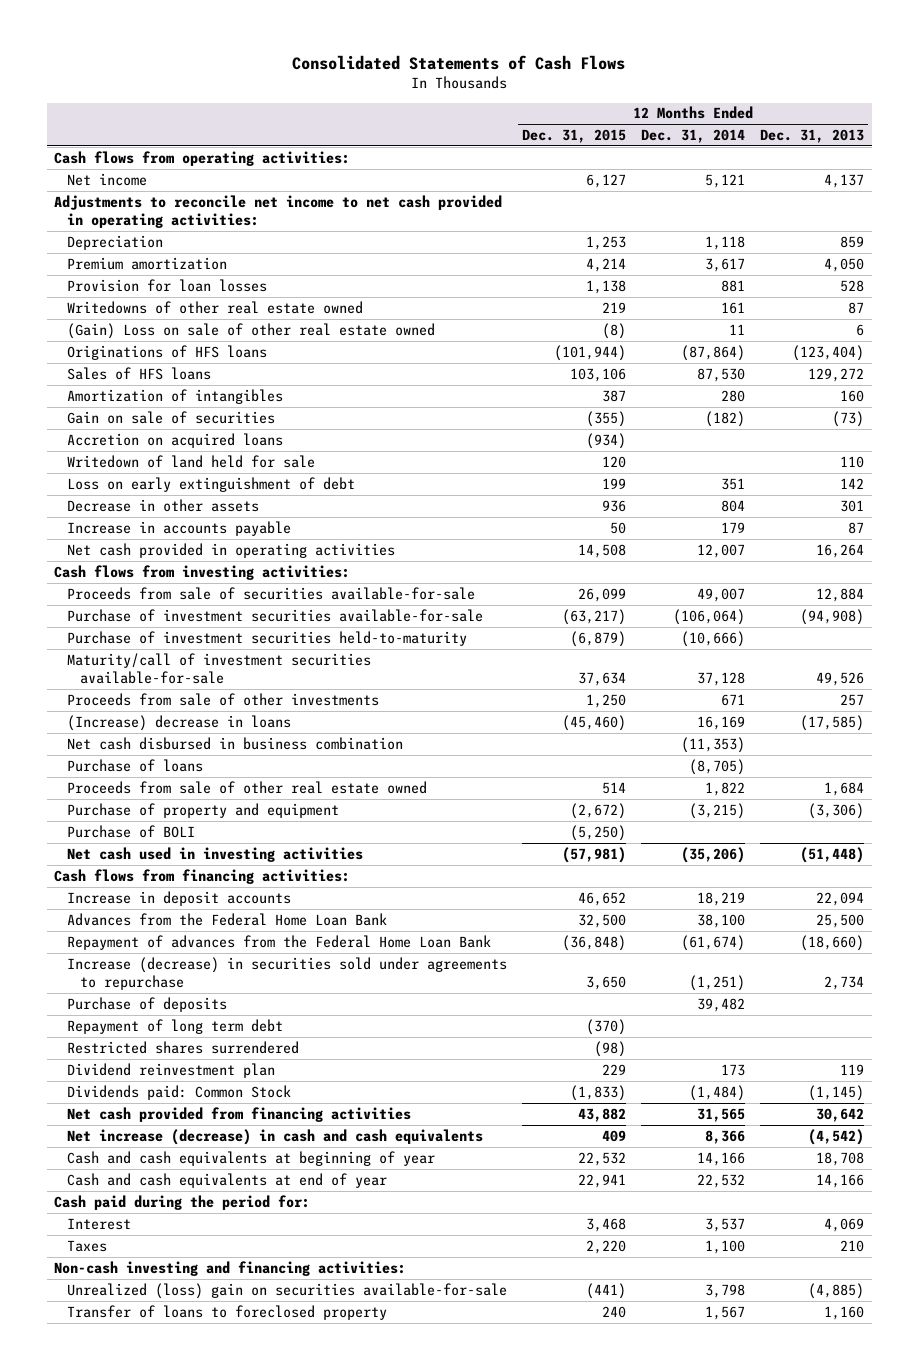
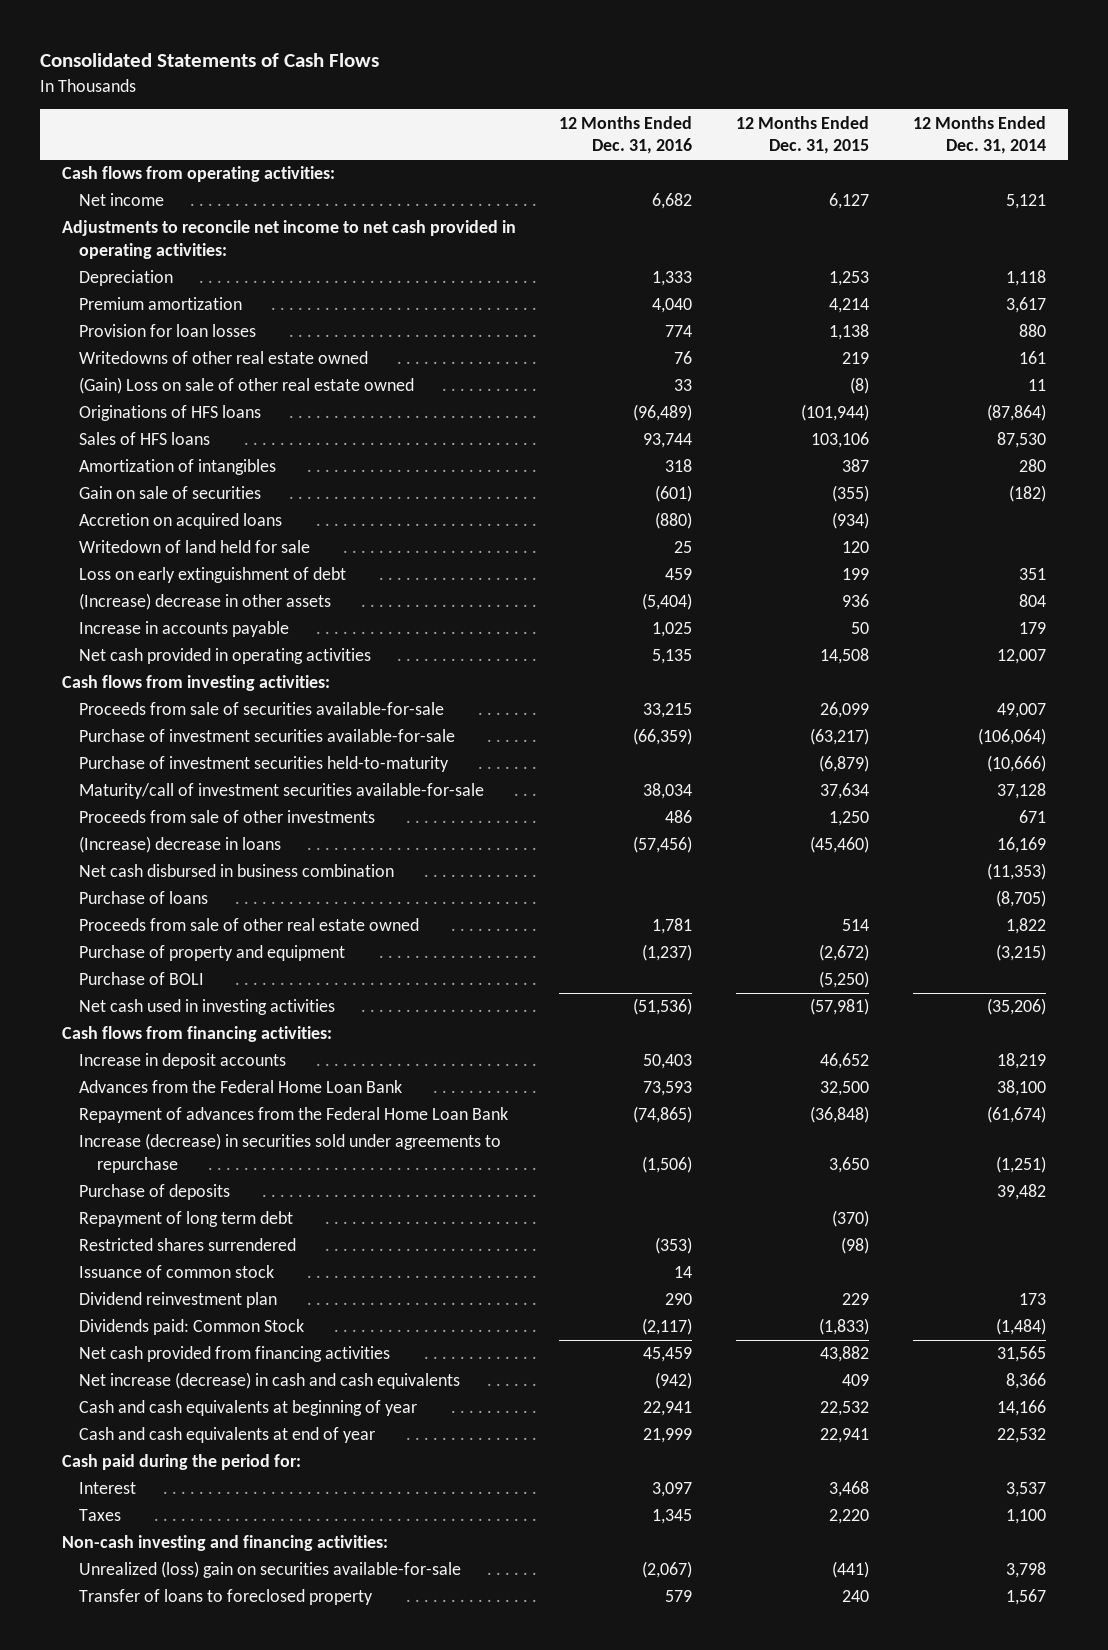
[760,129,865,144] Dec. 31, 2013 -> none
none -> [559,115,693,155] 12 Months Ended Dec. 31, 2016
[721,279,746,292] 881 -> [1019,324,1047,338] 880
[67,498,260,512] Decrease in other assets -> [79,593,332,611] (Increase) decrease in other assets
none -> [79,1265,275,1279] Issuance of common stock

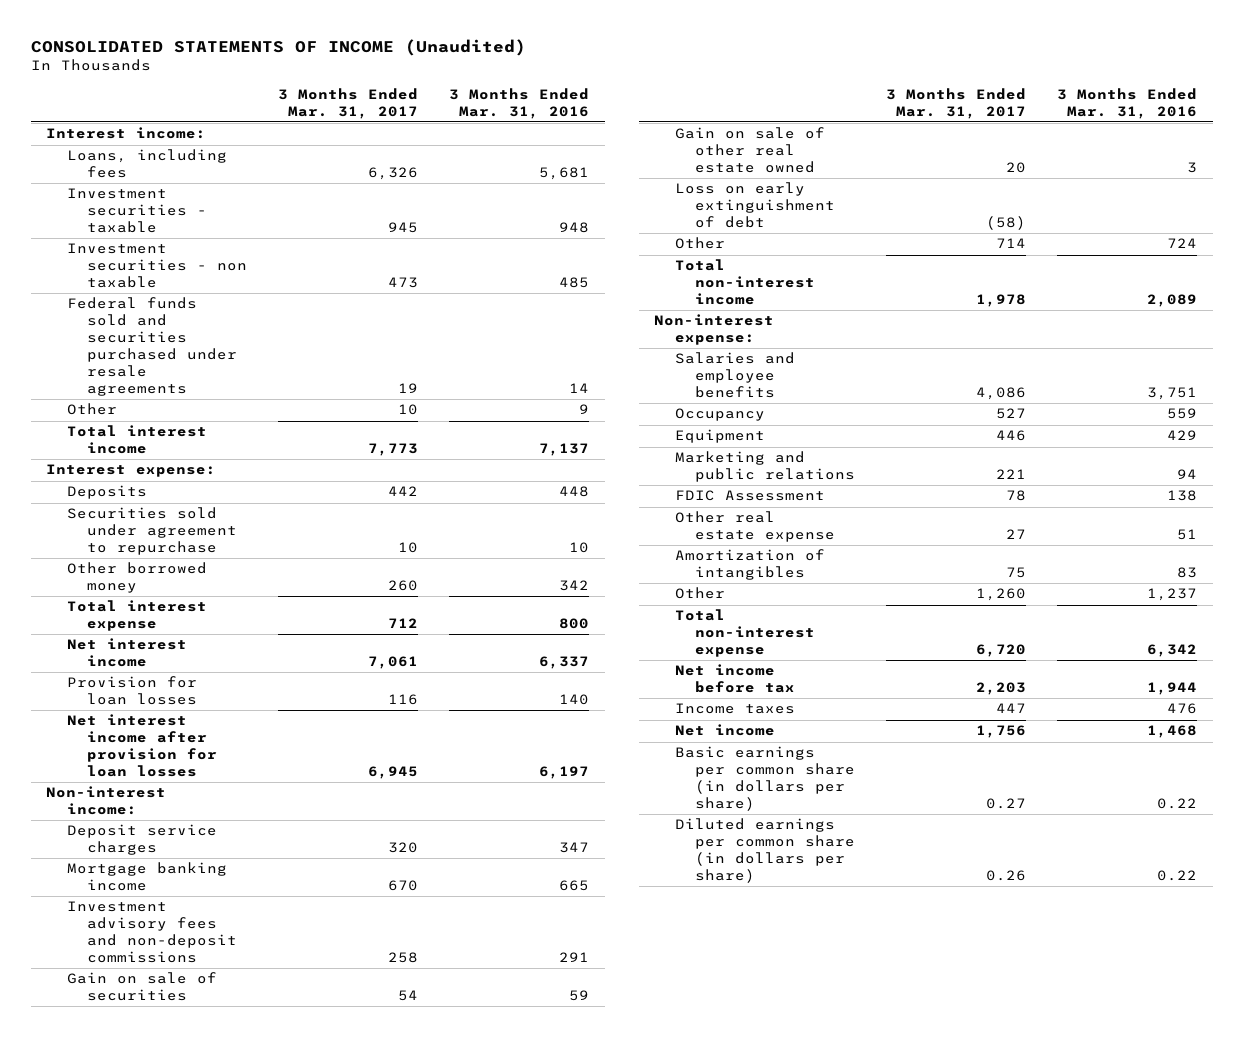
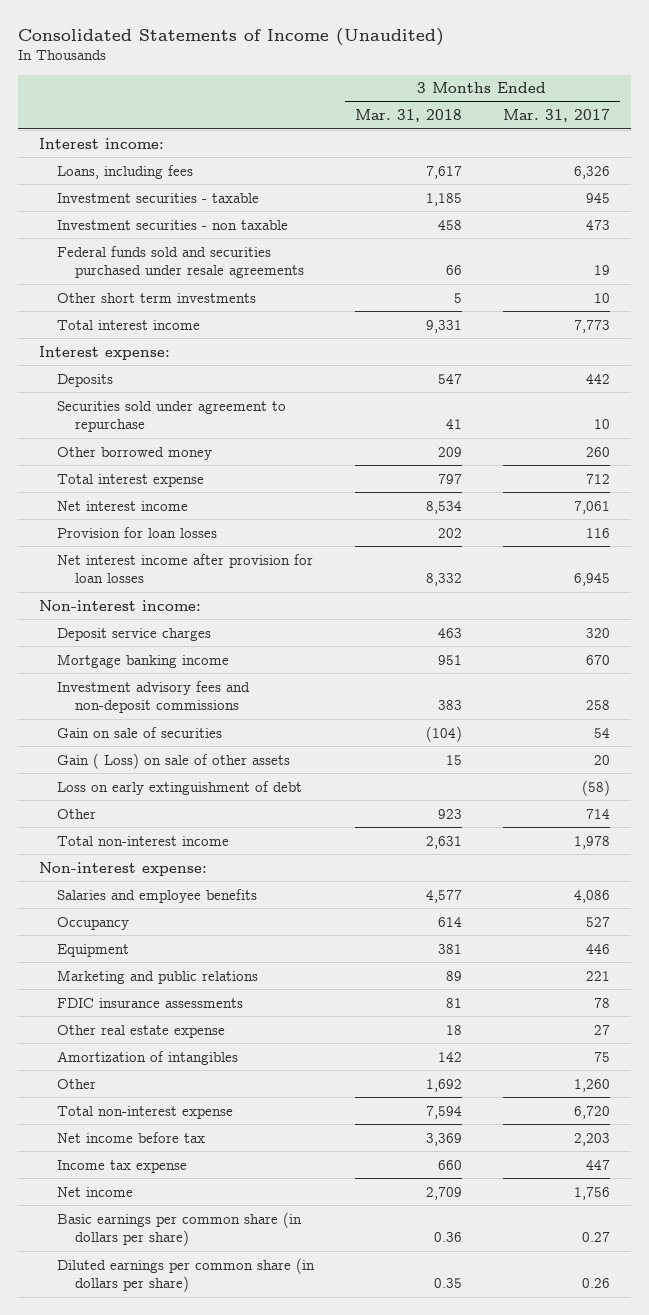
[30,38,526,56] CONSOLIDATED STATEMENTS OF INCOME (Unaudited) -> [18,27,445,46] Consolidated Statements of Income (Unaudited)
[449,88,590,119] 3 Months Ended Mar. 31, 2016 -> none
none -> [354,109,462,123] Mar. 31, 2018
[66,403,117,416] Other -> [56,292,256,303] Other short term investments
[674,127,825,174] Gain on sale of other real estate owned -> [56,752,290,769] Gain ( Loss) on sale of other assets
[674,490,825,502] FDIC Assessment -> [56,997,243,1008] FDIC insurance assessments
[674,703,795,715] Income taxes -> [56,1159,187,1173] Income tax expense

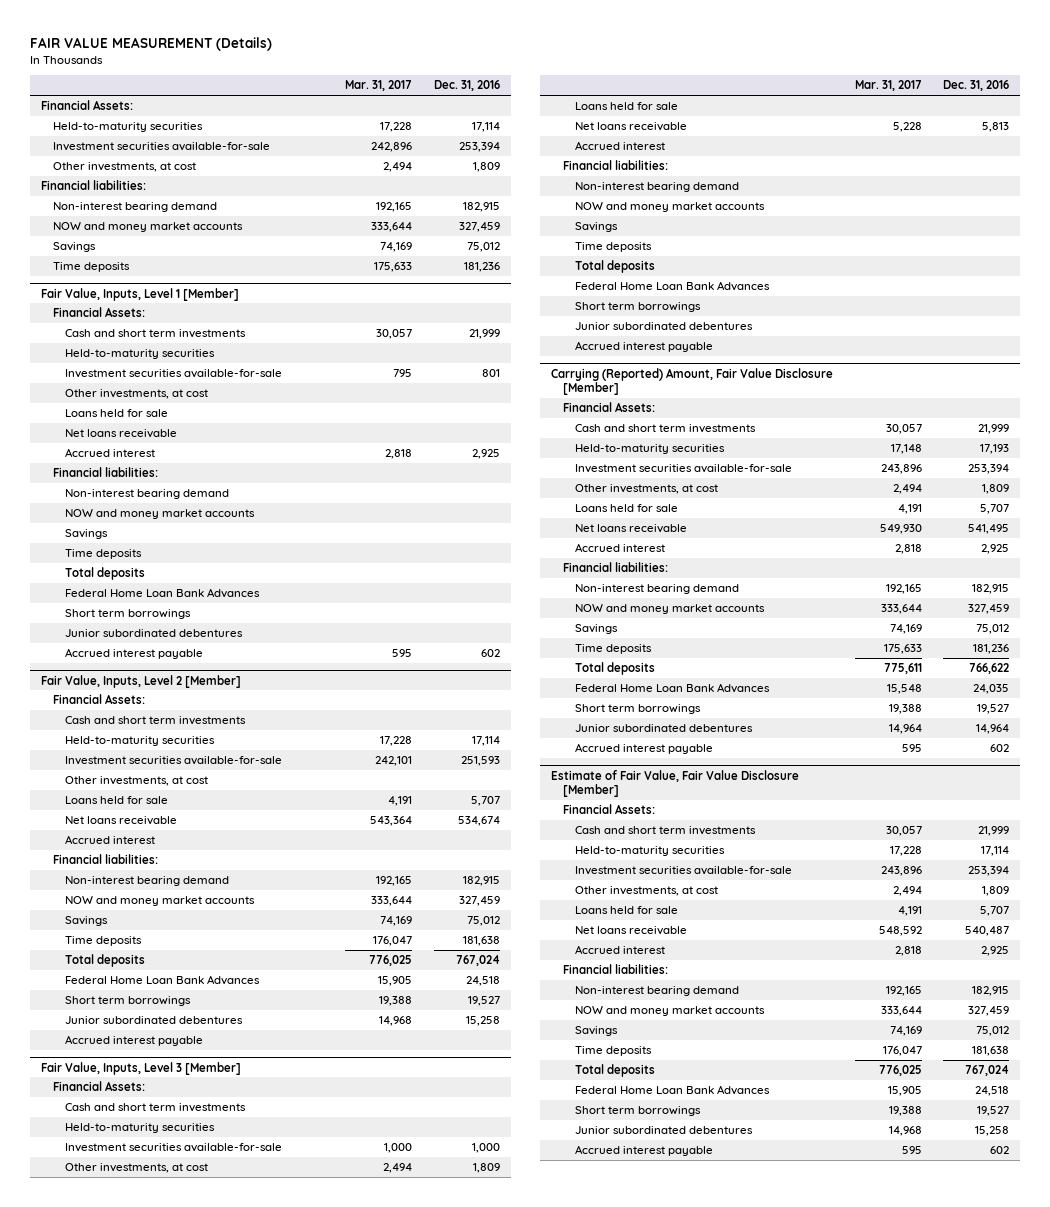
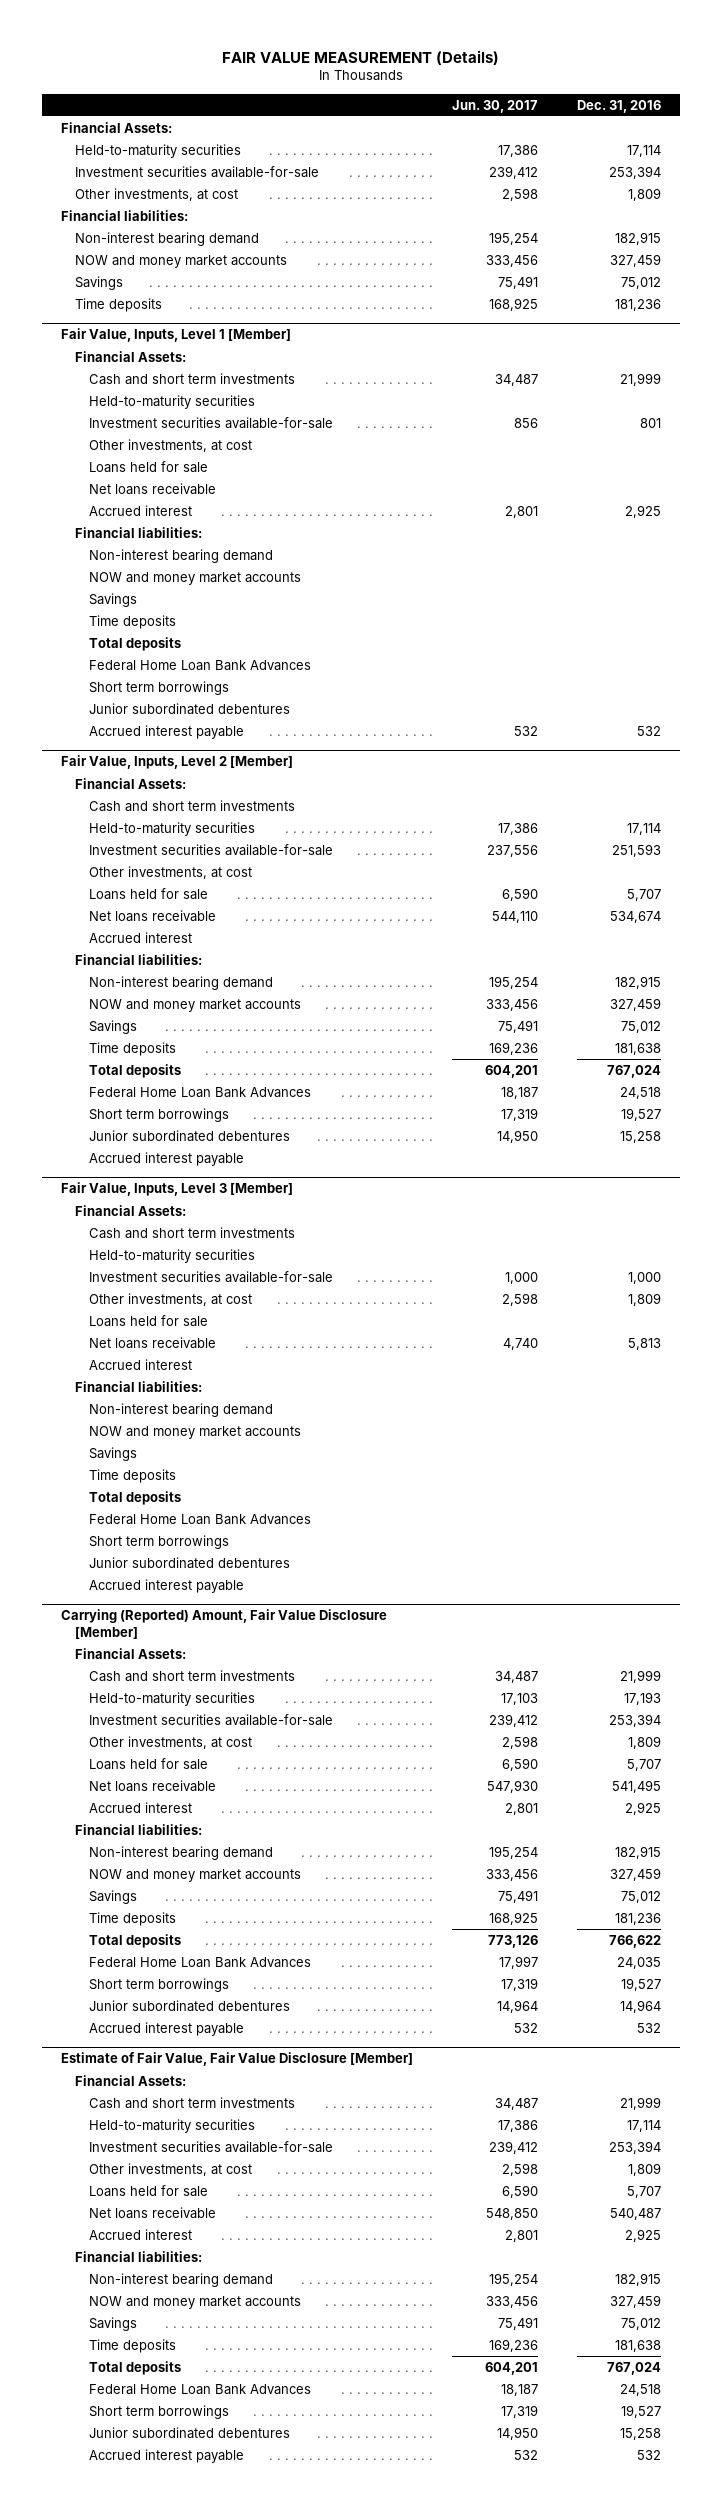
[344,80,412,92] Mar. 31, 2017 -> none
none -> [452,99,539,113] Jun. 30, 2017
[480,649,500,658] 602 -> [636,725,661,736] 532
[990,744,1010,753] 602 -> [636,2022,661,2033] 532
[990,1146,1010,1155] 602 -> [636,2449,661,2460] 532

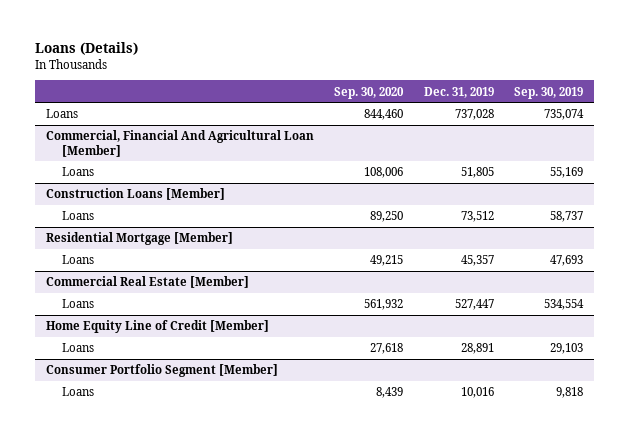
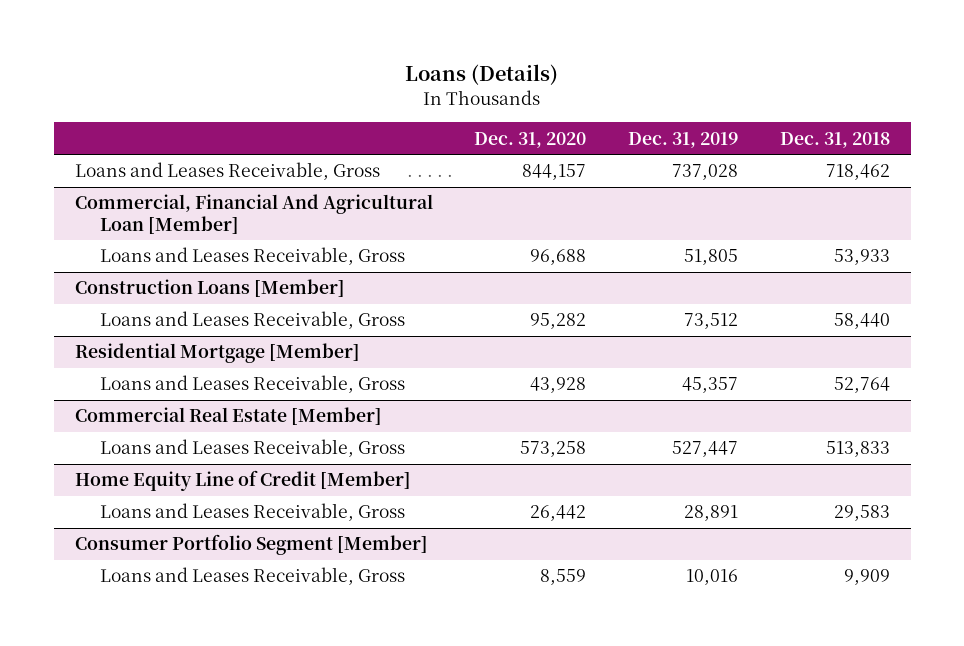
[334,86,405,99] Sep. 30, 2020 -> none
[514,86,584,99] Sep. 30, 2019 -> none
none -> [474,131,587,148] Dec. 31, 2020
none -> [779,131,890,148] Dec. 31, 2018
[45,109,78,119] Loans -> [74,162,380,181] Loans and Leases Receivable, Gross
[61,167,94,177] Loans -> [100,247,406,266] Loans and Leases Receivable, Gross
[61,211,94,221] Loans -> [100,311,406,330] Loans and Leases Receivable, Gross
[61,255,94,265] Loans -> [100,375,406,394] Loans and Leases Receivable, Gross
[61,299,94,309] Loans -> [100,439,406,458] Loans and Leases Receivable, Gross
[61,343,94,353] Loans -> [100,503,406,522] Loans and Leases Receivable, Gross
[61,387,94,397] Loans -> [100,567,406,586] Loans and Leases Receivable, Gross

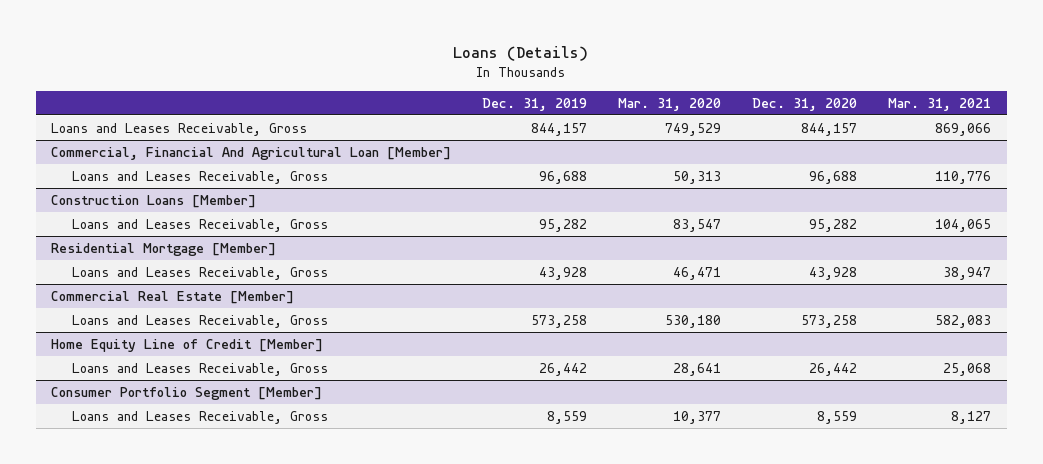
[779,131,890,148] Dec. 31, 2018 -> none
none -> [618,97,722,111] Mar. 31, 2020
none -> [888,97,992,111] Mar. 31, 2021
[672,164,739,181] 737,028 -> [531,122,588,136] 844,157
[684,249,739,266] 51,805 -> [539,170,588,184] 96,688
[684,313,739,330] 73,512 -> [539,218,588,232] 95,282
[682,377,739,394] 45,357 -> [539,266,588,280] 43,928
[672,441,739,458] 527,447 -> [531,314,588,328] 573,258
[684,505,739,522] 28,891 -> [539,362,588,376] 26,442
[686,569,739,586] 10,016 -> [547,410,588,424] 8,559

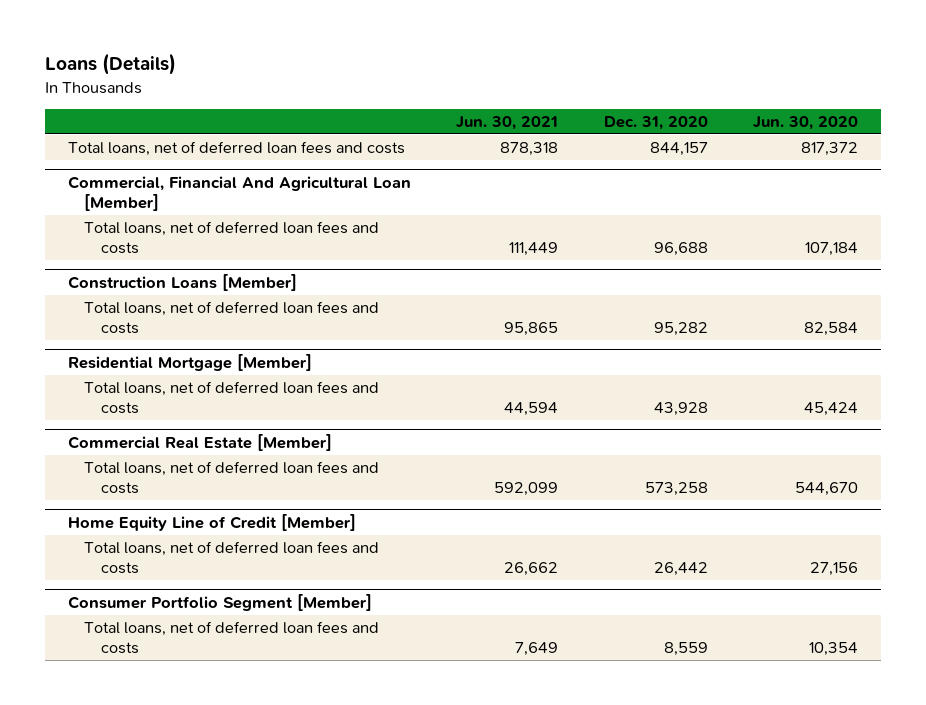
[482,97,588,111] Dec. 31, 2019 -> none
[618,97,722,111] Mar. 31, 2020 -> none
[888,97,992,111] Mar. 31, 2021 -> none
none -> [456,115,559,130] Jun. 30, 2021
none -> [753,115,859,130] Jun. 30, 2020
[51,122,308,136] Loans and Leases Receivable, Gross -> [67,140,405,156] Total loans, net of deferred loan fees and costs
[71,170,328,184] Loans and Leases Receivable, Gross -> [84,220,380,254] Total loans, net of deferred loan fees and costs
[71,218,328,232] Loans and Leases Receivable, Gross -> [84,300,380,334] Total loans, net of deferred loan fees and costs
[71,266,328,280] Loans and Leases Receivable, Gross -> [84,380,380,414] Total loans, net of deferred loan fees and costs
[71,314,328,328] Loans and Leases Receivable, Gross -> [84,460,380,494] Total loans, net of deferred loan fees and costs
[71,362,328,376] Loans and Leases Receivable, Gross -> [84,540,380,574] Total loans, net of deferred loan fees and costs
[71,410,328,424] Loans and Leases Receivable, Gross -> [84,620,380,654] Total loans, net of deferred loan fees and costs

